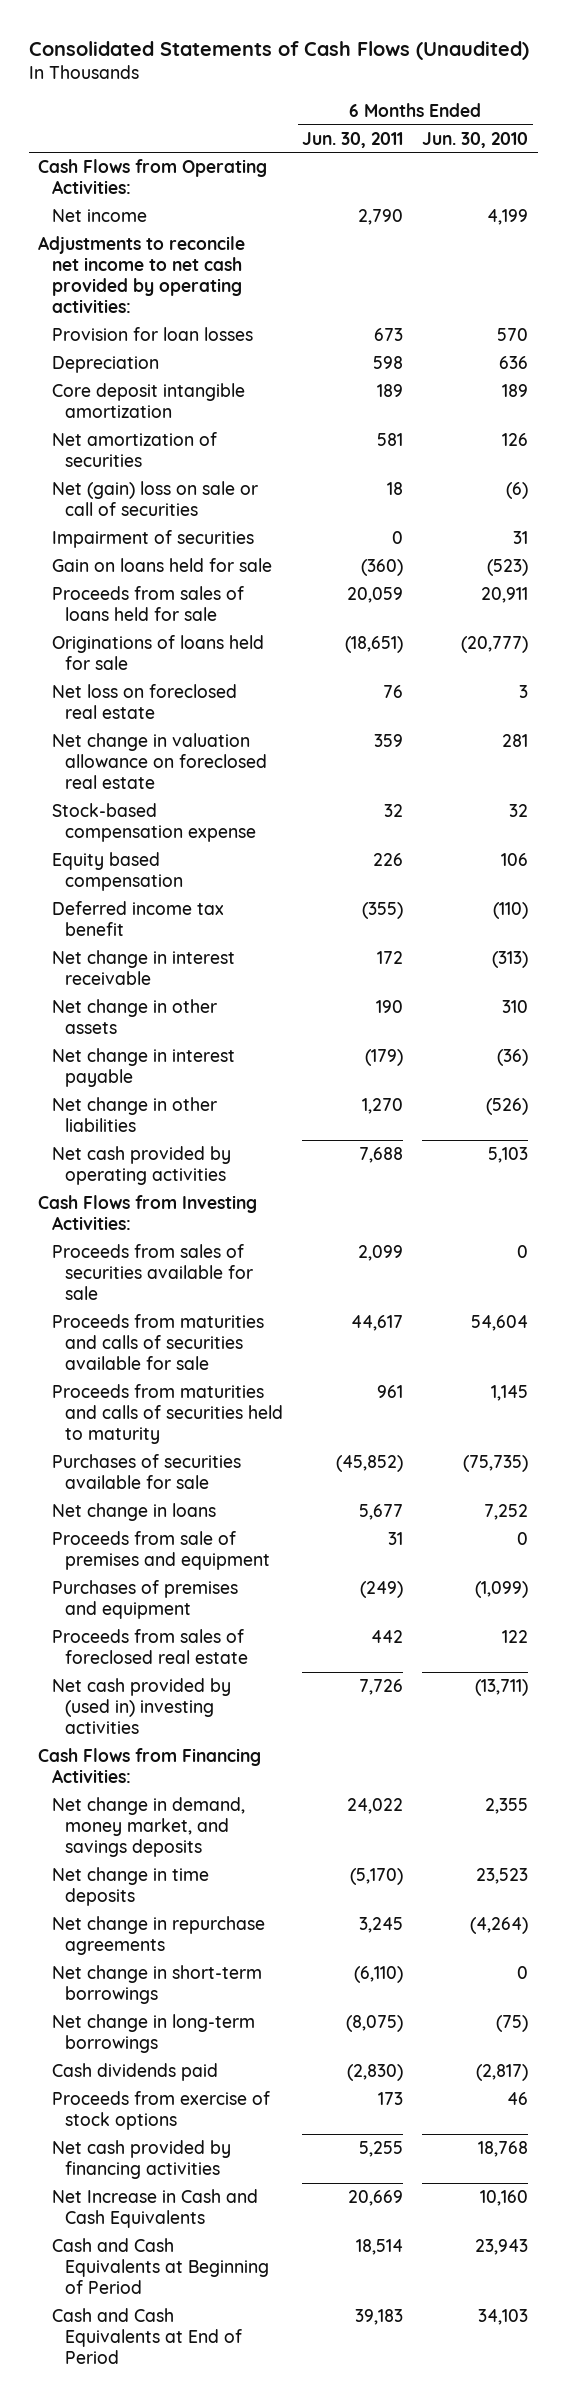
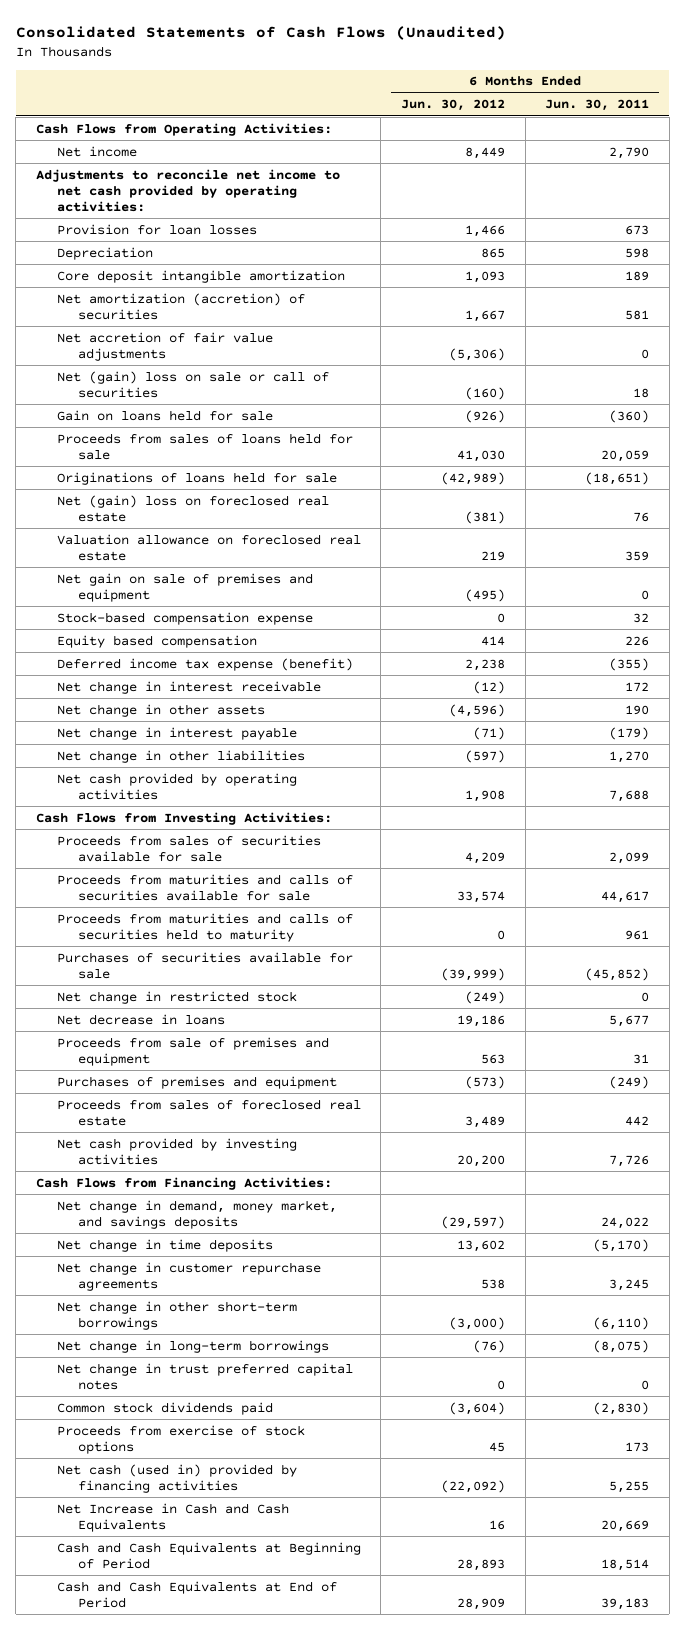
[422,131,529,148] Jun. 30, 2010 -> none
none -> [400,99,505,112] Jun. 30, 2012
[51,432,217,468] Net amortization of securities -> [56,292,305,320] Net amortization (accretion) of securities
none -> [56,331,273,361] Net accretion of fair value adjustments
[51,530,254,549] Impairment of securities -> none
[51,684,237,720] Net loss on foreclosed real estate -> [56,494,329,522] Net (gain) loss on foreclosed real estate
[51,733,268,790] Net change in valuation allowance on foreclosed real estate -> [56,533,361,561] Valuation allowance on foreclosed real estate
none -> [56,572,313,602] Net gain on sale of premises and equipment
[51,901,224,937] Deferred income tax benefit -> [56,657,353,671] Deferred income tax expense (benefit)
none -> [56,990,297,1004] Net change in restricted stock
[51,1503,216,1522] Net change in loans -> [56,1013,225,1025] Net decrease in loans
[51,1678,231,1735] Net cash provided by (used in) investing activities -> [56,1137,297,1165] Net cash provided by investing activities
[51,1916,265,1956] Net change in repurchase agreements -> [56,1261,321,1291] Net change in customer repurchase agreements
[51,1965,262,2005] Net change in short-term borrowings -> [56,1300,297,1330] Net change in other short-term borrowings
none -> [56,1362,353,1390] Net change in trust preferred capital notes
[51,2063,218,2082] Cash dividends paid -> [56,1401,273,1415] Common stock dividends paid
[51,2140,231,2180] Net cash provided by financing activities -> [56,1463,297,1493] Net cash (used in) provided by financing activities

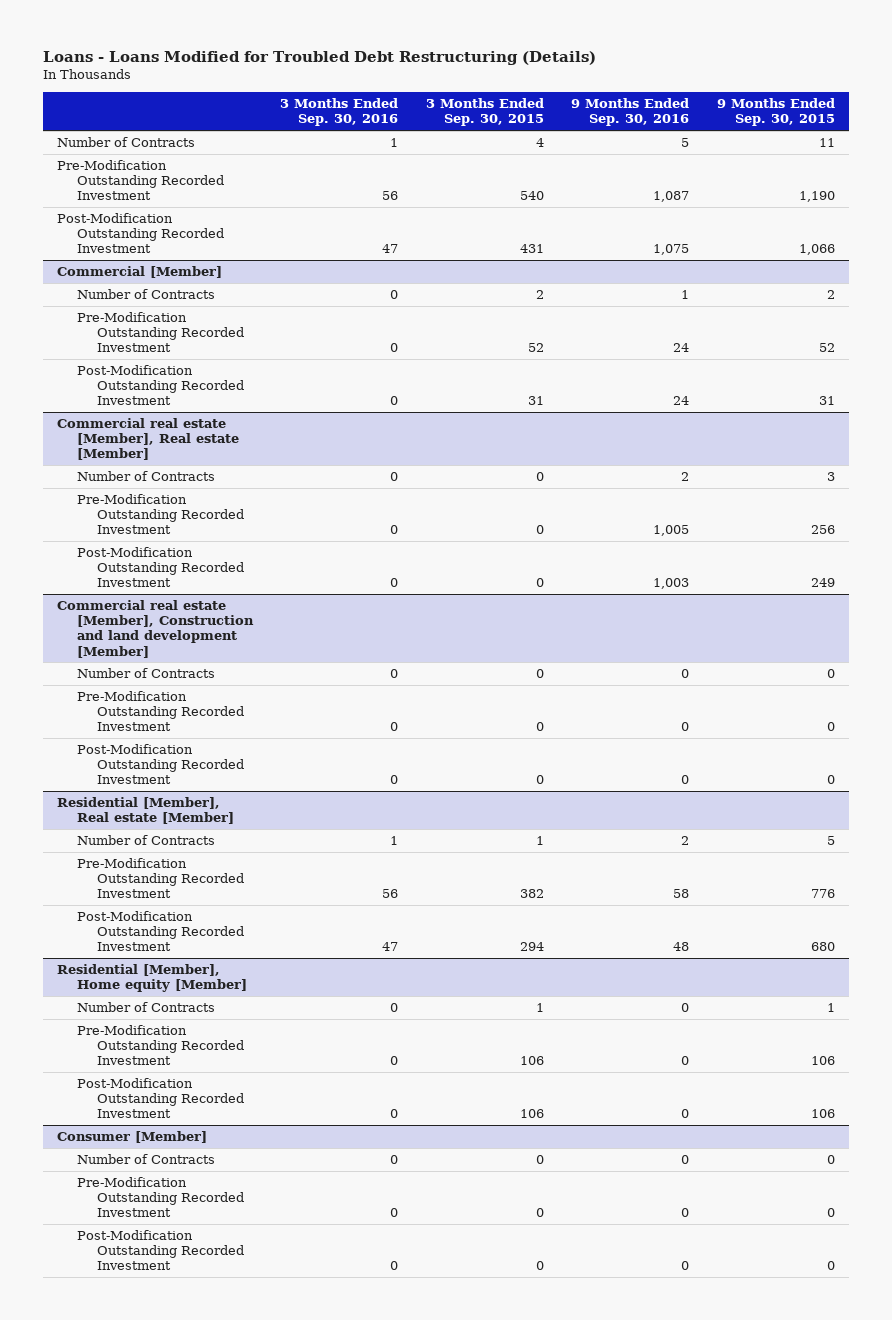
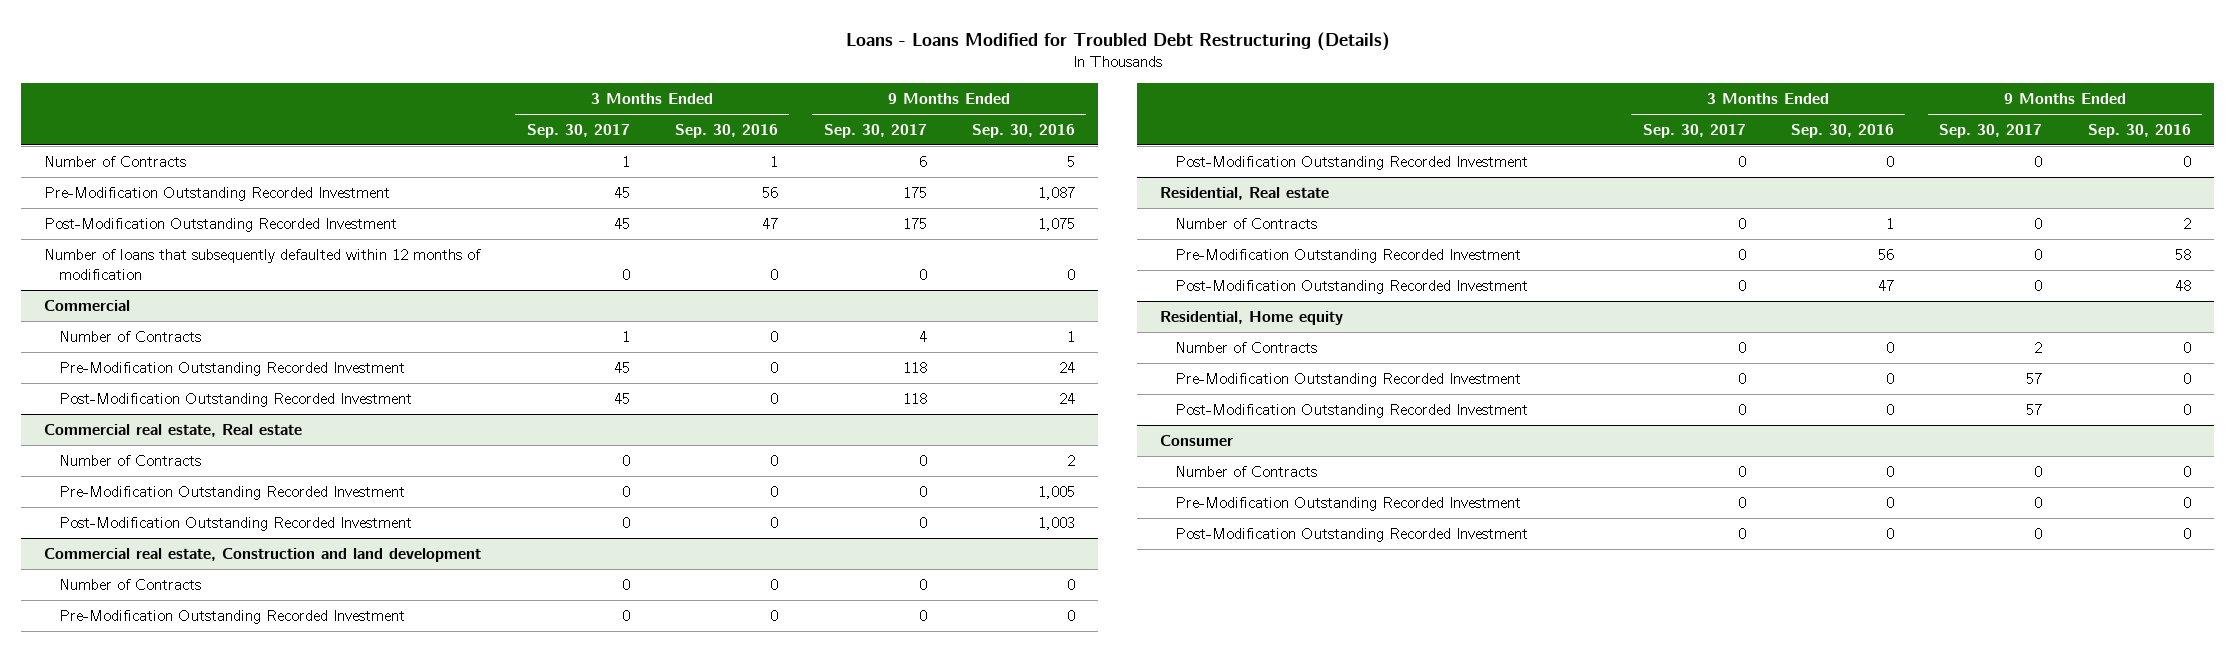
[425,98,544,127] 3 Months Ended Sep. 30, 2015 -> none
[717,98,836,127] 9 Months Ended Sep. 30, 2015 -> none
none -> [526,123,630,138] Sep. 30, 2017
none -> [823,123,927,138] Sep. 30, 2017
none -> [44,248,482,281] Number of loans that subsequently defaulted within 12 months of modification
[56,266,222,279] Commercial [Member] -> [44,299,131,311] Commercial
[56,418,239,461] Commercial real estate [Member], Real estate [Member] -> [44,423,303,437] Commercial real estate, Real estate
[56,600,254,658] Commercial real estate [Member], Construction and land development [Member] -> [44,547,482,562] Commercial real estate, Construction and land development
[56,797,234,825] Residential [Member], Real estate [Member] -> [1160,186,1330,200] Residential, Real estate
[56,964,247,993] Residential [Member], Home equity [Member] -> [1160,310,1344,325] Residential, Home equity
[56,1131,207,1144] Consumer [Member] -> [1160,434,1234,446] Consumer

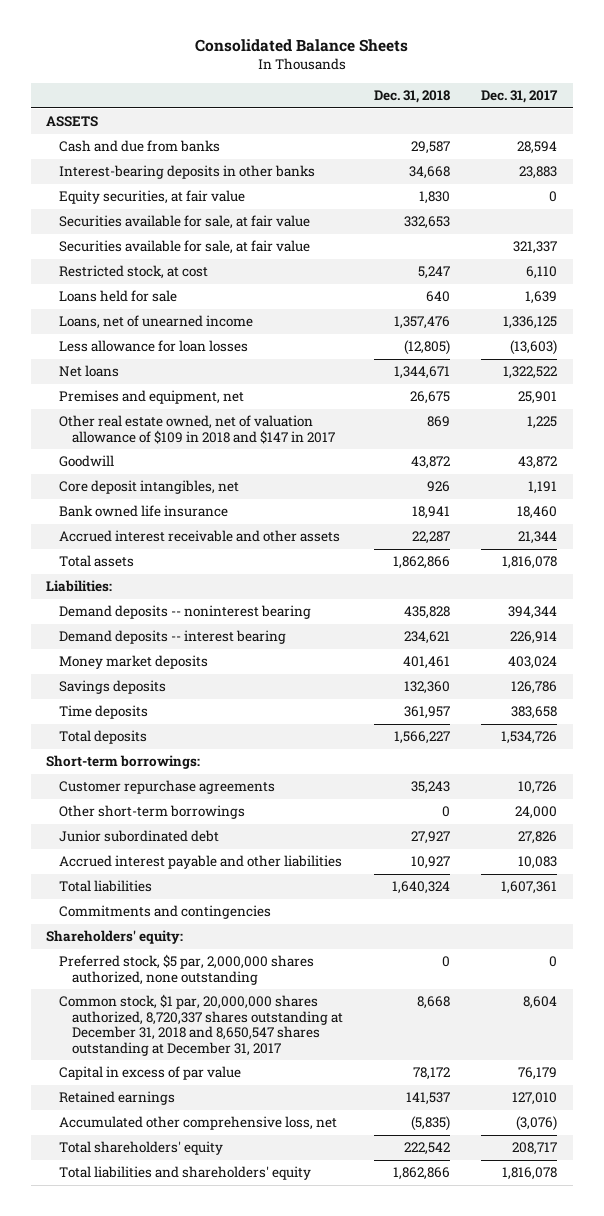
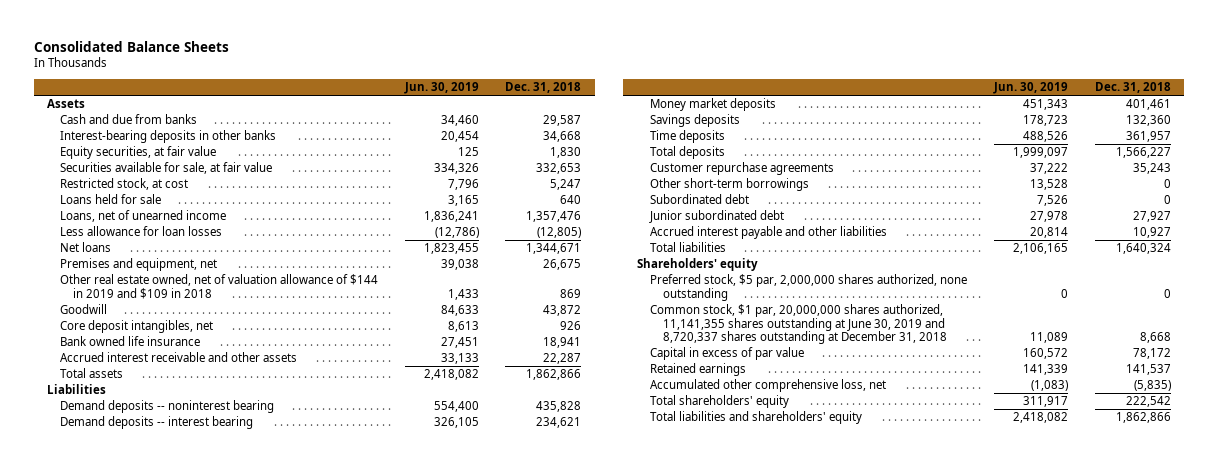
[481,89,559,103] Dec. 31, 2017 -> none
none -> [403,82,479,95] Jun. 30, 2019
[46,116,99,128] ASSETS -> [47,99,86,109] Assets
[59,240,311,255] Securities available for sale, at fair value -> none
[59,415,336,444] Other real estate owned, net of valuation allowance of $109 in 2018 and $147 in 2017 -> [60,274,379,299] Other real estate owned, net of valuation allowance of $144 in 2019 and $109 in 2018
[46,580,113,593] Liabilities: -> [47,384,107,395] Liabilities
[46,755,201,770] Short-term borrowings: -> none
none -> [649,194,749,205] Subordinated debt
[59,905,272,920] Commitments and contingencies -> none
[46,930,184,945] Shareholders' equity: -> [636,258,758,272] Shareholders' equity
[59,994,344,1056] Common stock, $1 par, 20,000,000 shares authorized, 8,720,337 shares outstanding at December 31, 2018 and 8,650,547 shares outstanding at December 31, 2017 -> [649,304,947,345] Common stock, $1 par, 20,000,000 shares authorized, 11,141,355 shares outstanding at June 30, 2019 and 8,720,337 shares outstanding at December 31, 2018

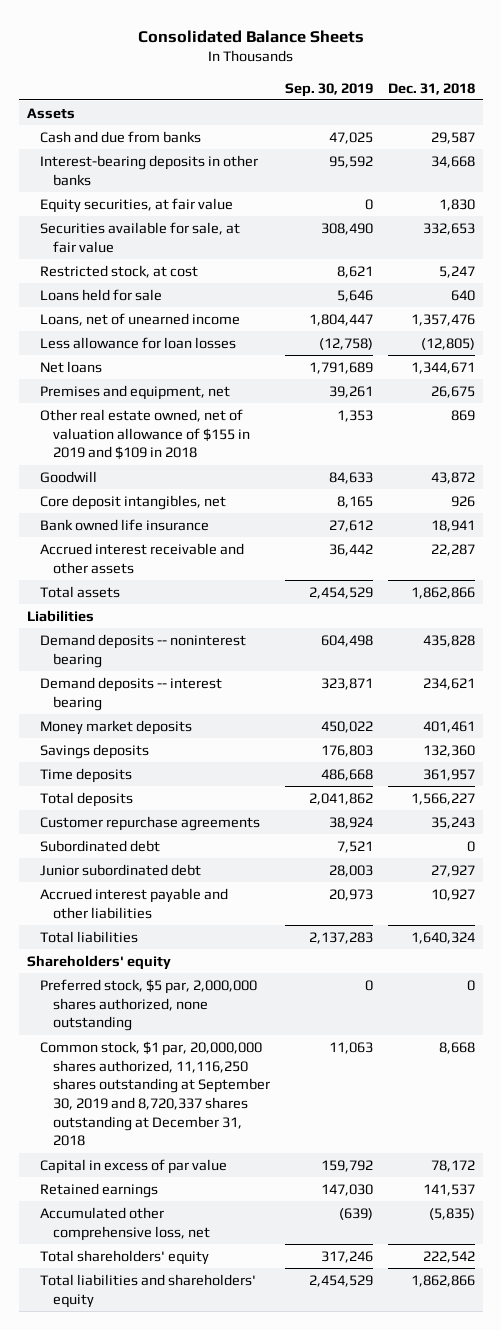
[403,82,479,95] Jun. 30, 2019 -> none
none -> [284,82,373,97] Sep. 30, 2019
[60,274,379,299] Other real estate owned, net of valuation allowance of $144 in 2019 and $109 in 2018 -> [39,408,250,461] Other real estate owned, net of valuation allowance of $155 in 2019 and $109 in 2018
[649,178,809,192] Other short-term borrowings -> none
[649,304,947,345] Common stock, $1 par, 20,000,000 shares authorized, 11,141,355 shares outstanding at June 30, 2019 and 8,720,337 shares outstanding at December 31, 2018 -> [39,1040,270,1147] Common stock, $1 par, 20,000,000 shares authorized, 11,116,250 shares outstanding at September 30, 2019 and 8,720,337 shares outstanding at December 31, 2018

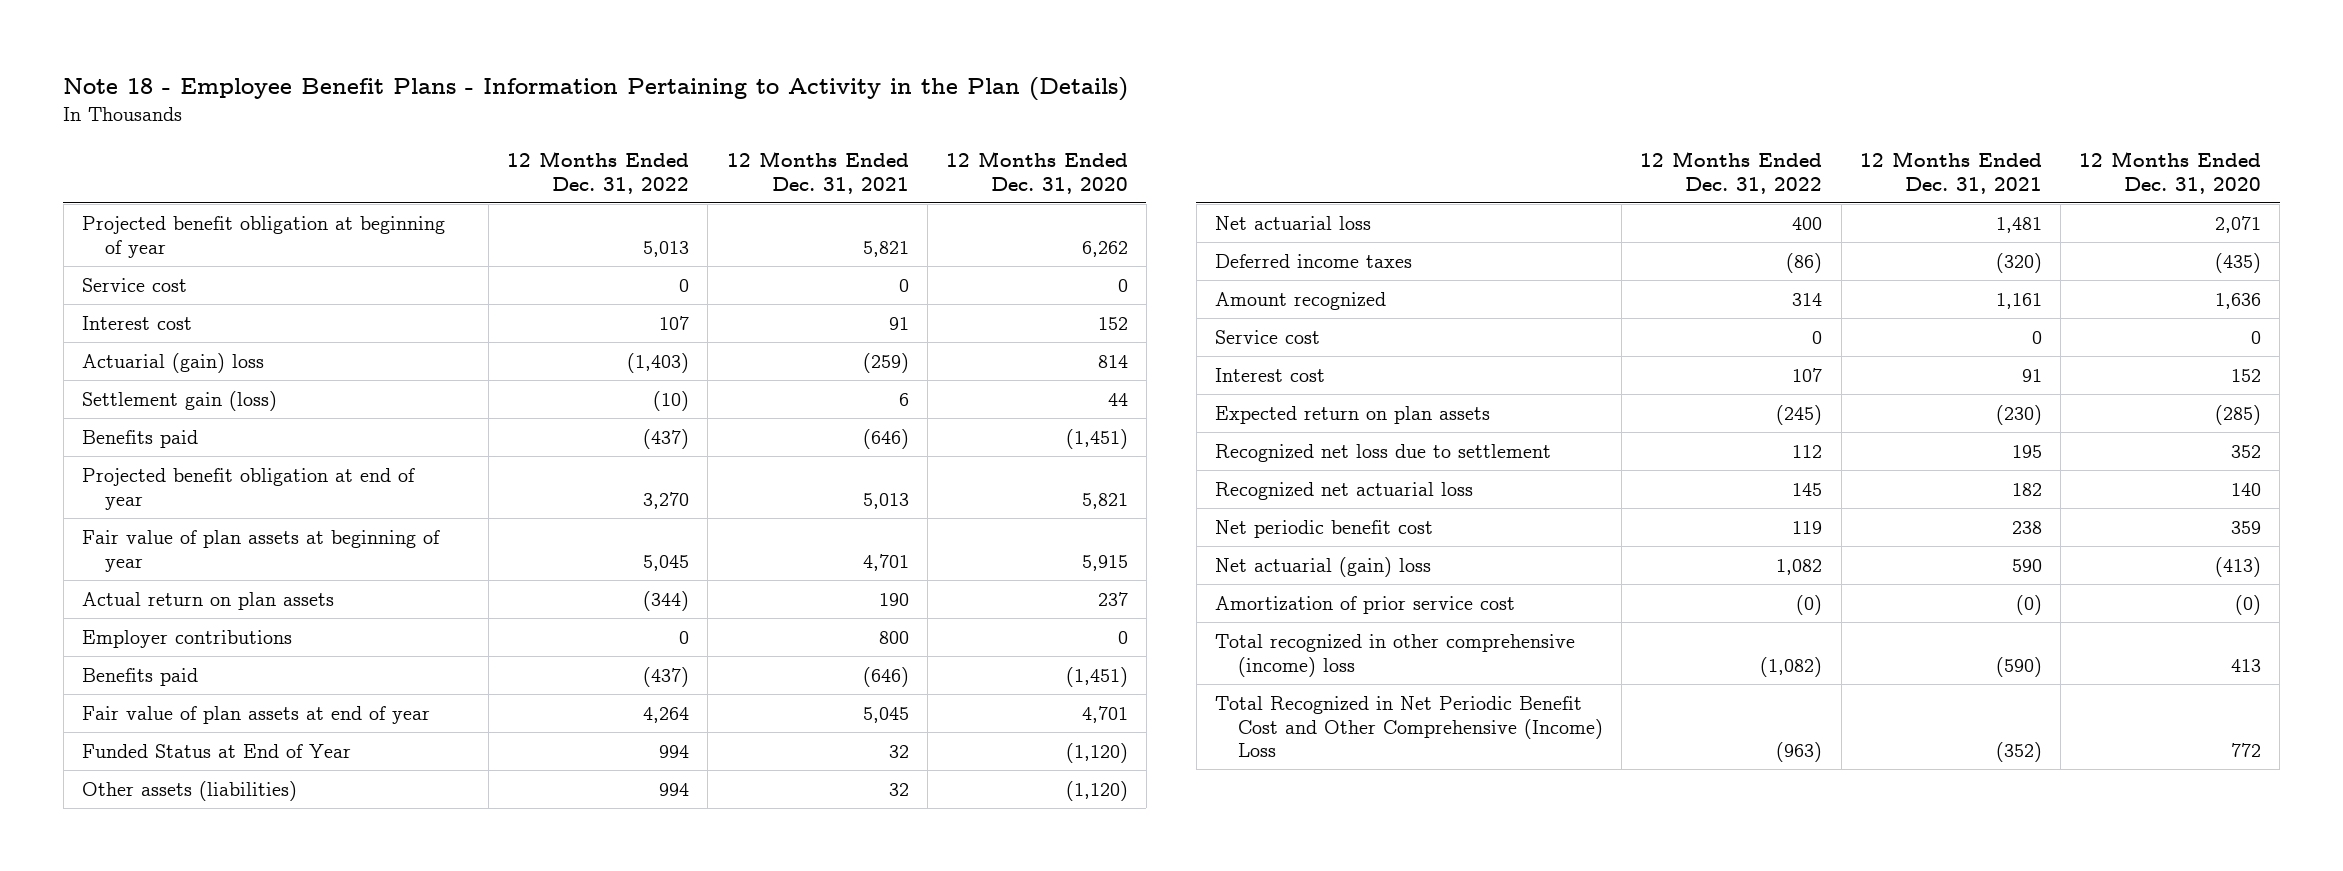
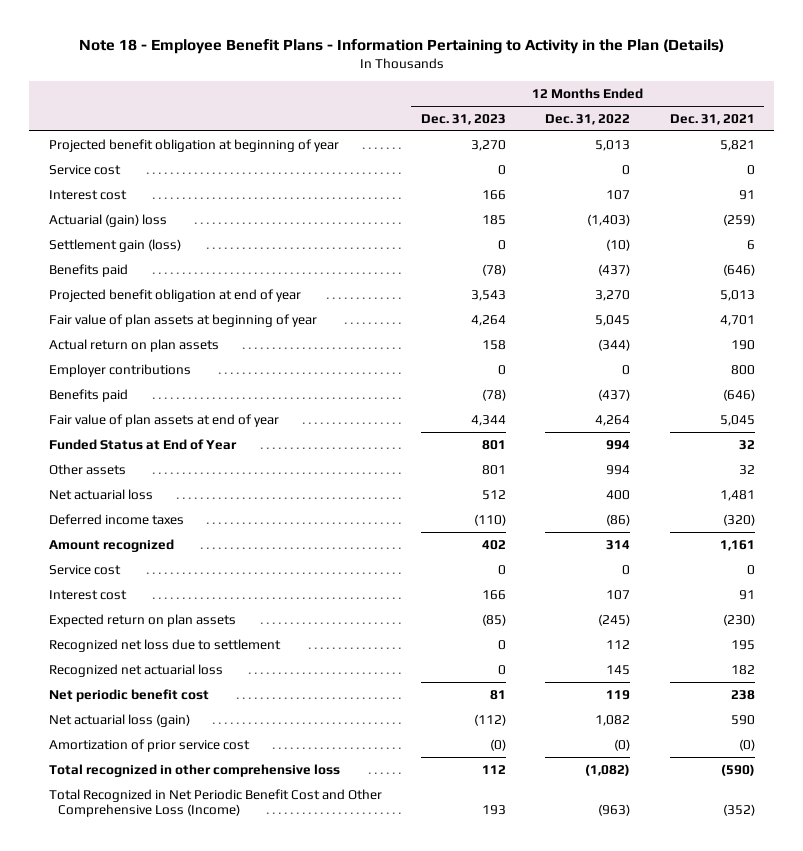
[945,151,1128,194] 12 Months Ended Dec. 31, 2020 -> none
none -> [420,113,506,125] Dec. 31, 2023
[81,780,297,801] Other assets (liabilities) -> [48,463,126,475] Other assets
[1215,556,1432,577] Net actuarial (gain) loss -> [48,713,190,727] Net actuarial loss (gain)
[1215,633,1576,677] Total recognized in other comprehensive (income) loss -> [48,763,340,777] Total recognized in other comprehensive loss
[1215,695,1604,758] Total Recognized in Net Periodic Benefit Cost and Other Comprehensive (Income) Loss -> [48,788,382,818] Total Recognized in Net Periodic Benefit Cost and Other Comprehensive Loss (Income)

